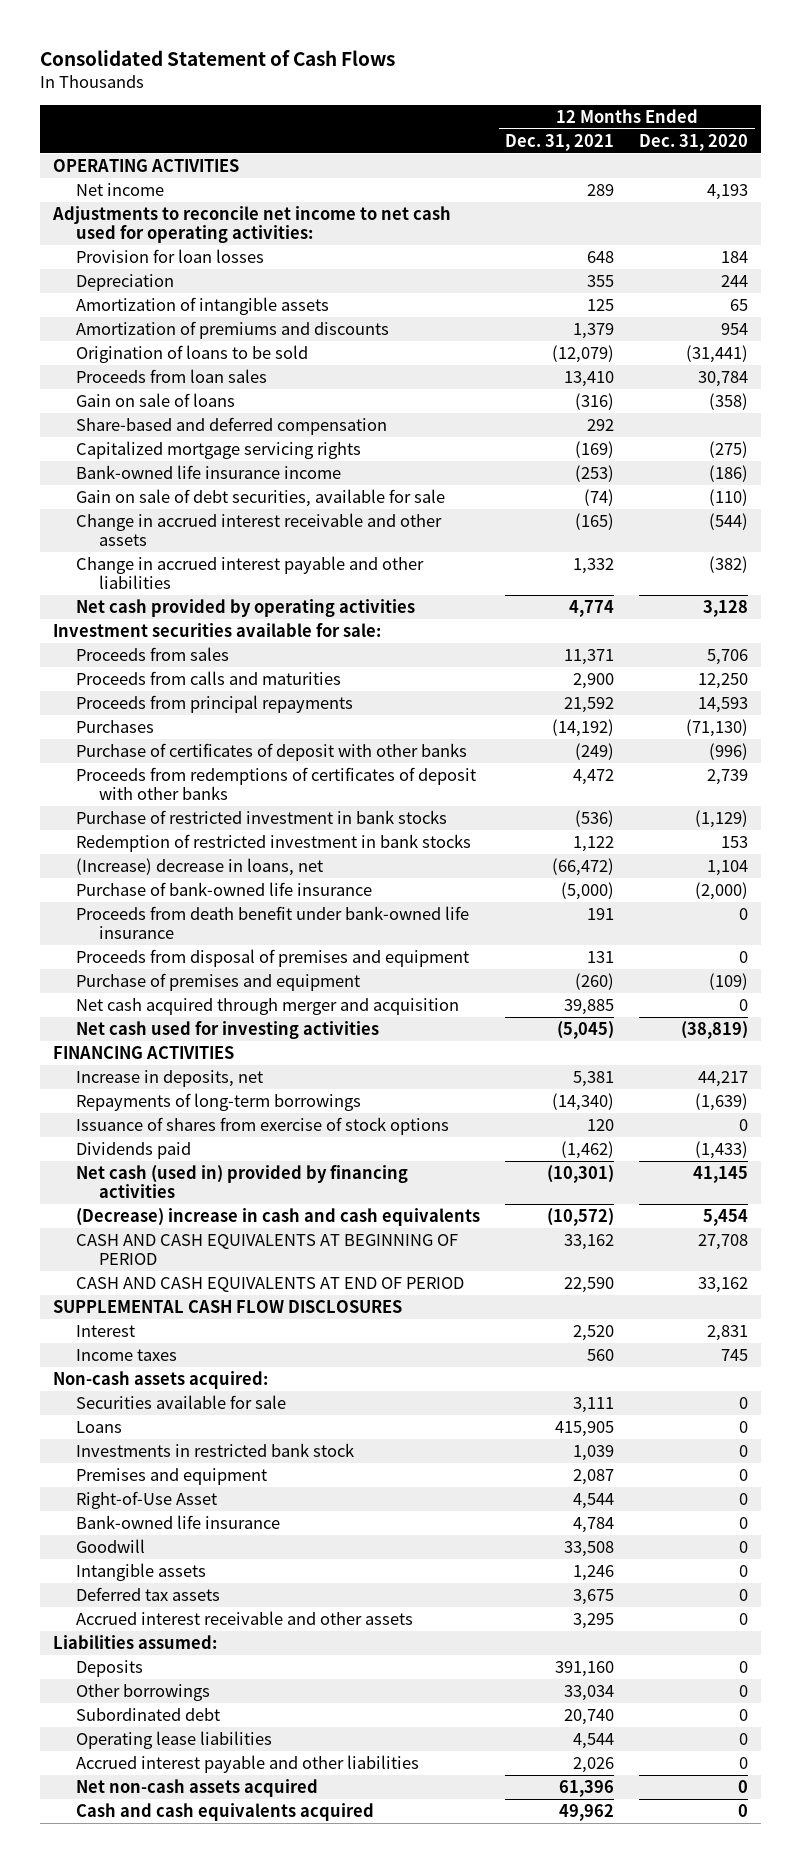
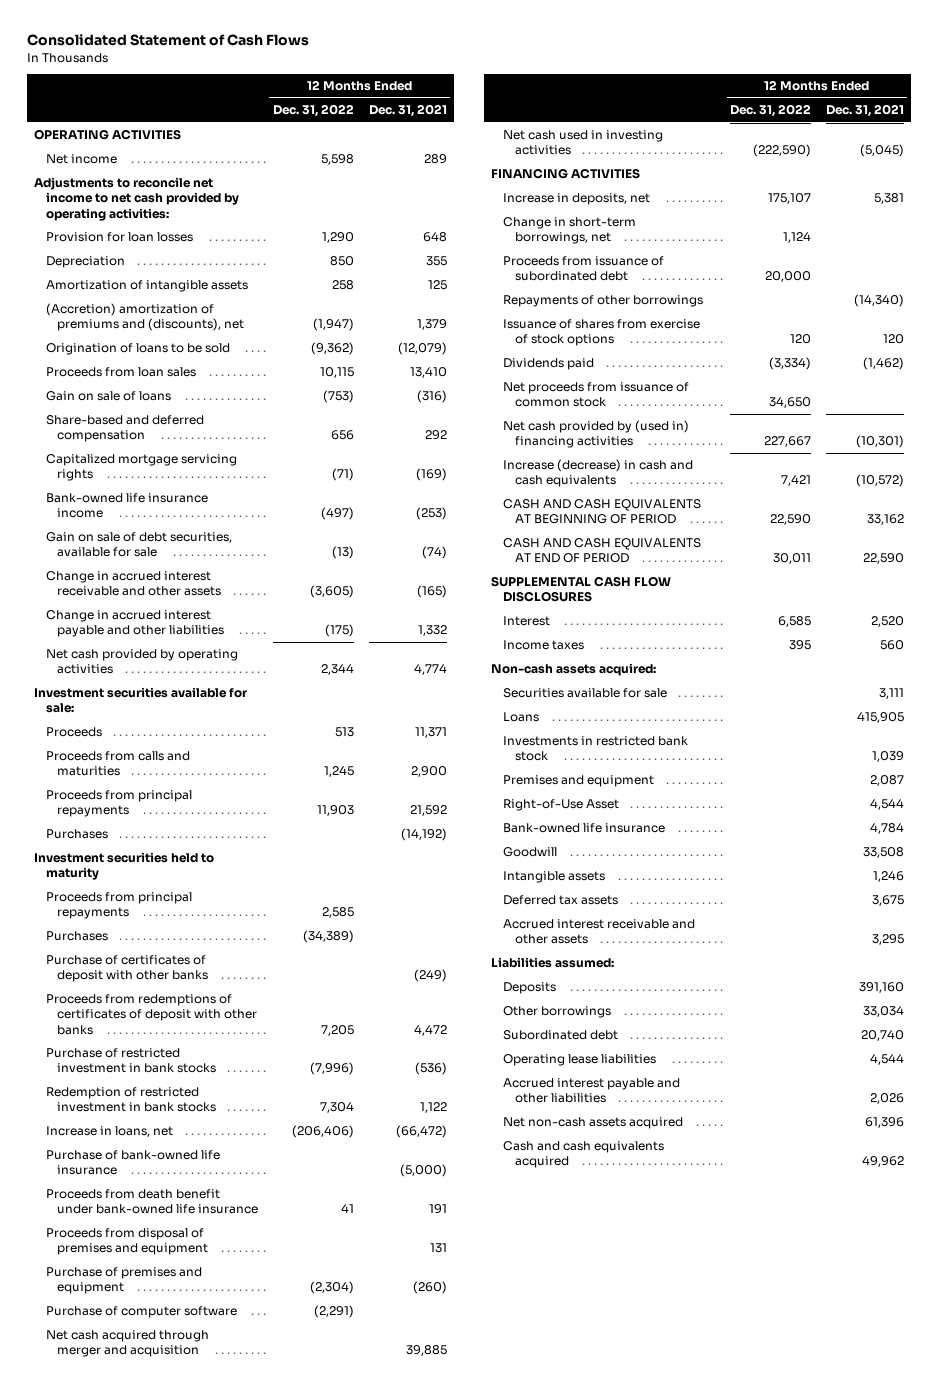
[639,134,749,152] Dec. 31, 2020 -> none
none -> [272,103,354,117] Dec. 31, 2022
[51,206,451,244] Adjustments to reconcile net income to net cash used for operating activities: -> [34,177,239,221] Adjustments to reconcile net income to net cash provided by operating activities:
[75,321,389,340] Amortization of premiums and discounts -> [45,303,245,332] (Accretion) amortization of premiums and (discounts), net
[75,647,229,662] Proceeds from sales -> [45,727,102,738] Proceeds
none -> [34,852,215,881] Investment securities held to maturity
none -> [45,892,192,920] Proceeds from principal repayments
none -> [45,931,108,942] Purchases
[75,858,323,877] (Increase) decrease in loans, net -> [45,1126,173,1138] Increase in loans, net
none -> [45,1306,237,1319] Purchase of computer software
[75,1021,379,1040] Net cash used for investing activities -> [502,130,663,156] Net cash used in investing activities
none -> [502,217,636,245] Change in short-term borrowings, net
none -> [502,256,664,282] Proceeds from issuance of subordinated debt
[75,1093,361,1112] Repayments of long-term borrowings -> [502,295,703,308] Repayments of other borrowings
none -> [502,382,689,408] Net proceeds from issuance of common stock
[75,1165,408,1199] Net cash (used in) provided by financing activities -> [502,420,689,449] Net cash provided by (used in) financing activities
[75,1208,480,1227] (Decrease) increase in cash and cash equivalents -> [502,459,693,488] Increase (decrease) in cash and cash equivalents

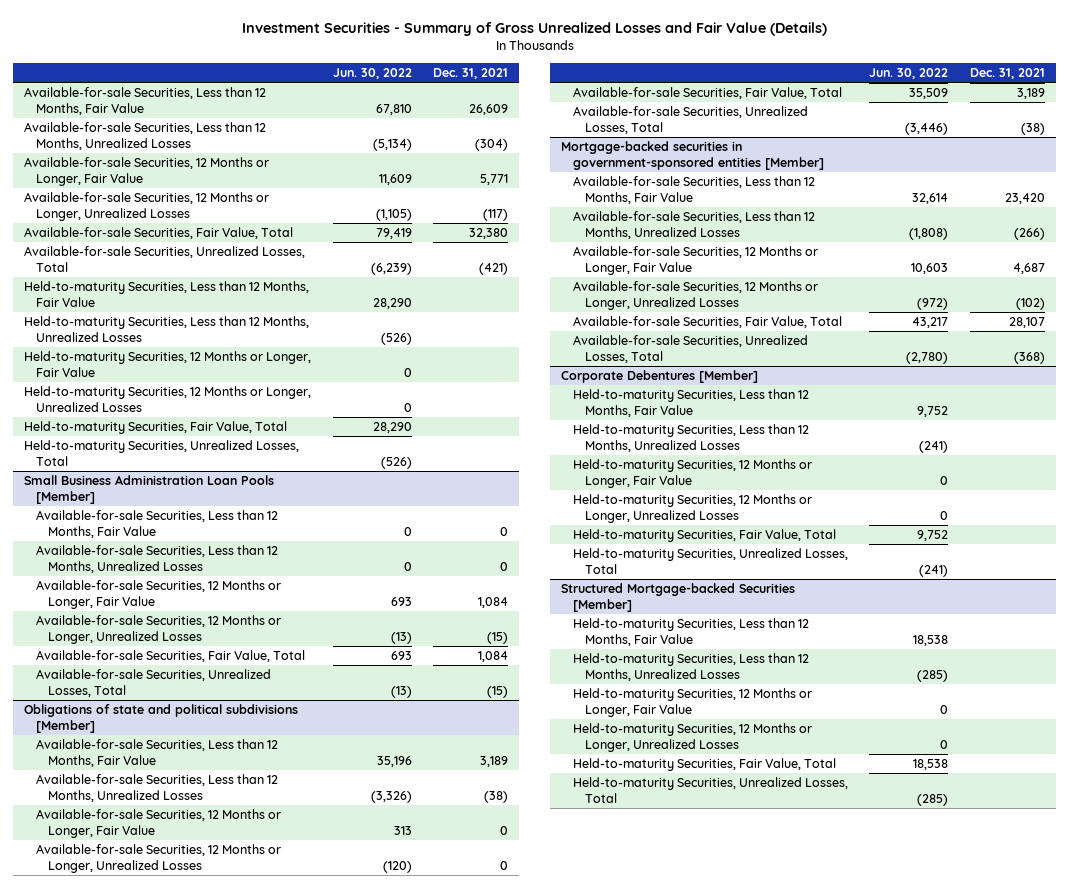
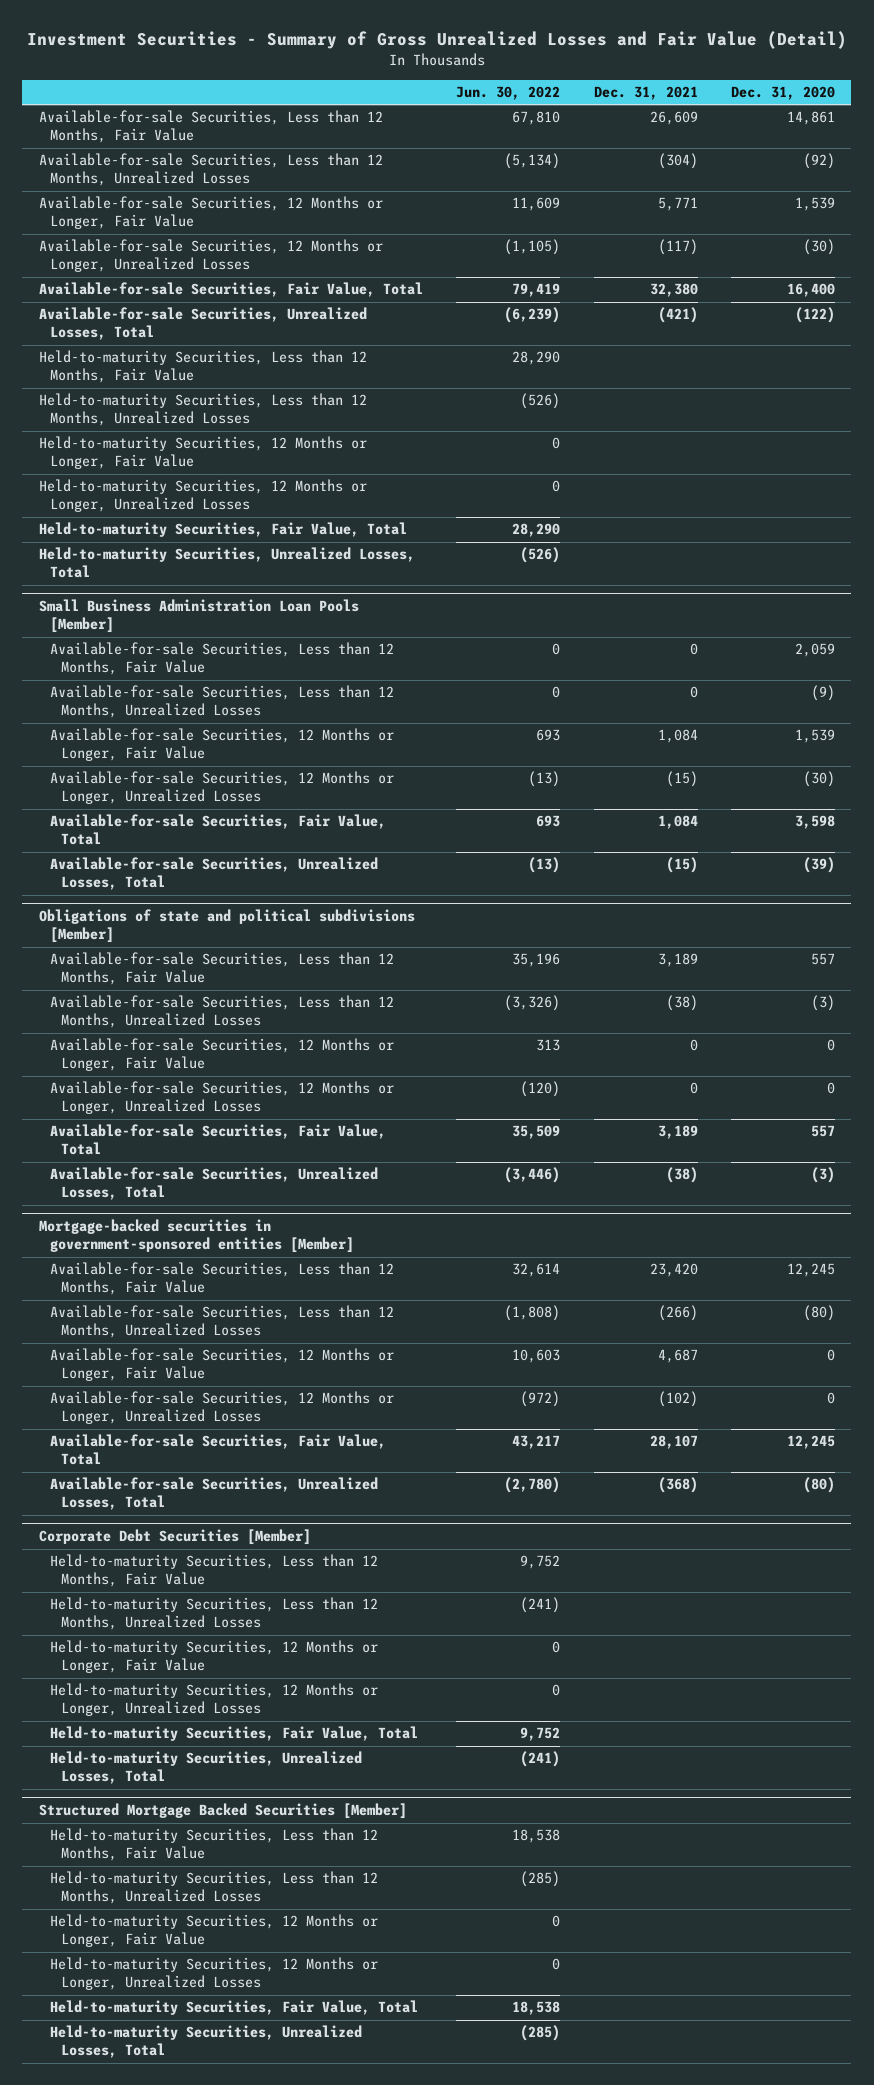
[241,22,827,37] Investment Securities - Summary of Gross Unrealized Losses and Fair Value (Details) -> [26,31,847,50] Investment Securities - Summary of Gross Unrealized Losses and Fair Value (Detail)
none -> [730,86,835,101] Dec. 31, 2020
[561,370,759,384] Corporate Debentures [Member] -> [38,1529,311,1546] Corporate Debt Securities [Member]
[561,583,796,613] Structured Mortgage-backed Securities [Member] -> [38,1803,407,1820] Structured Mortgage Backed Securities [Member]

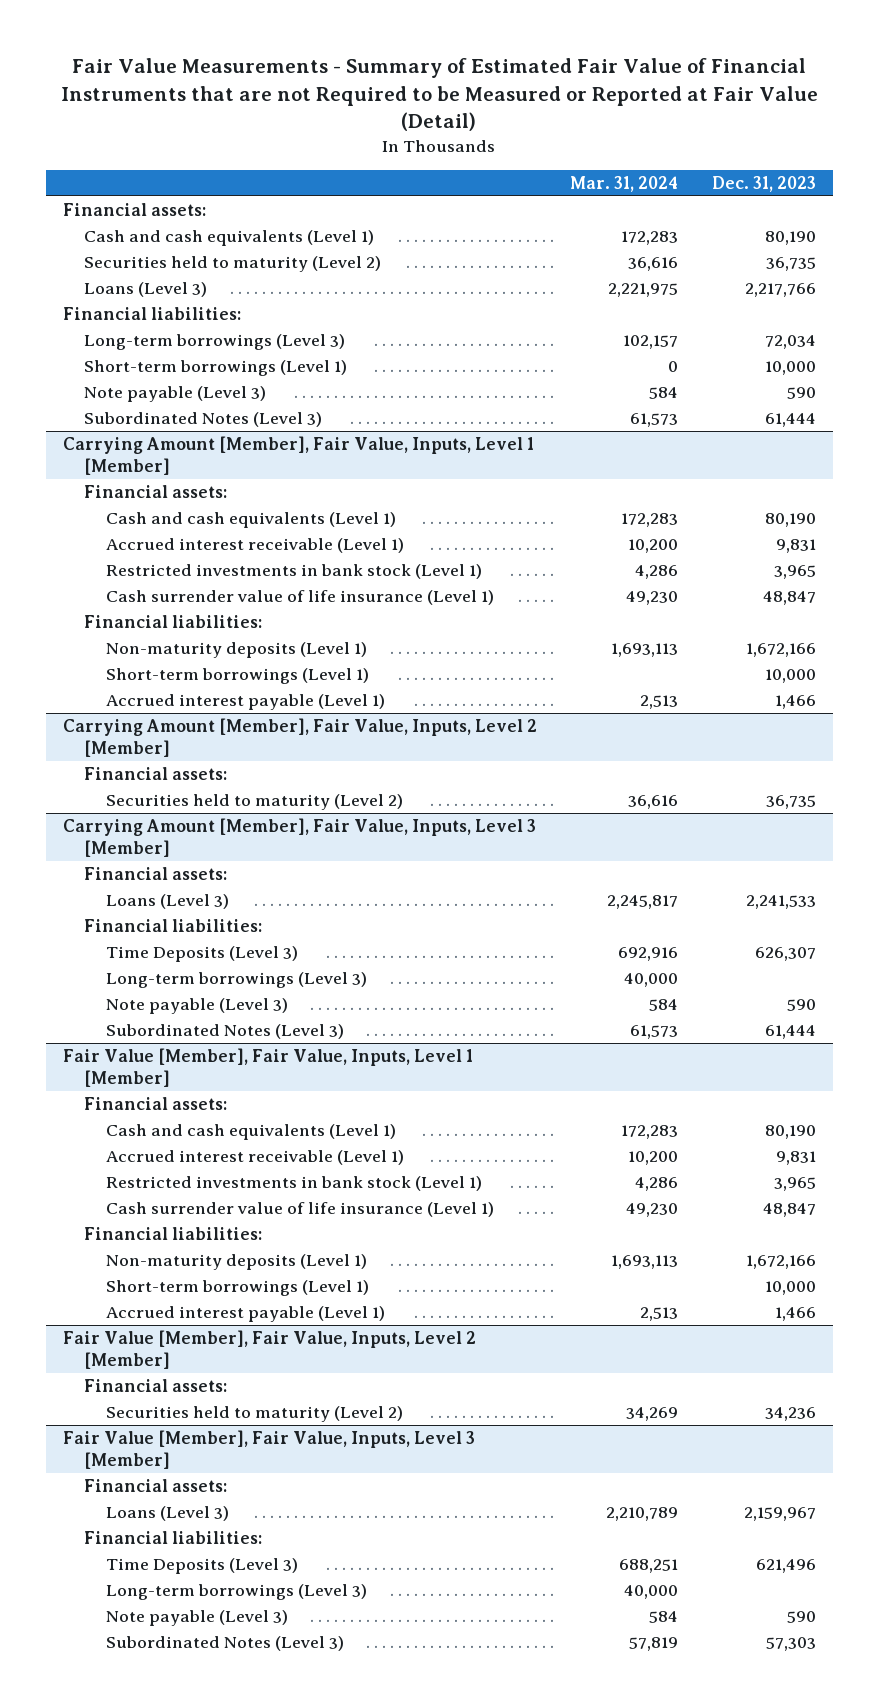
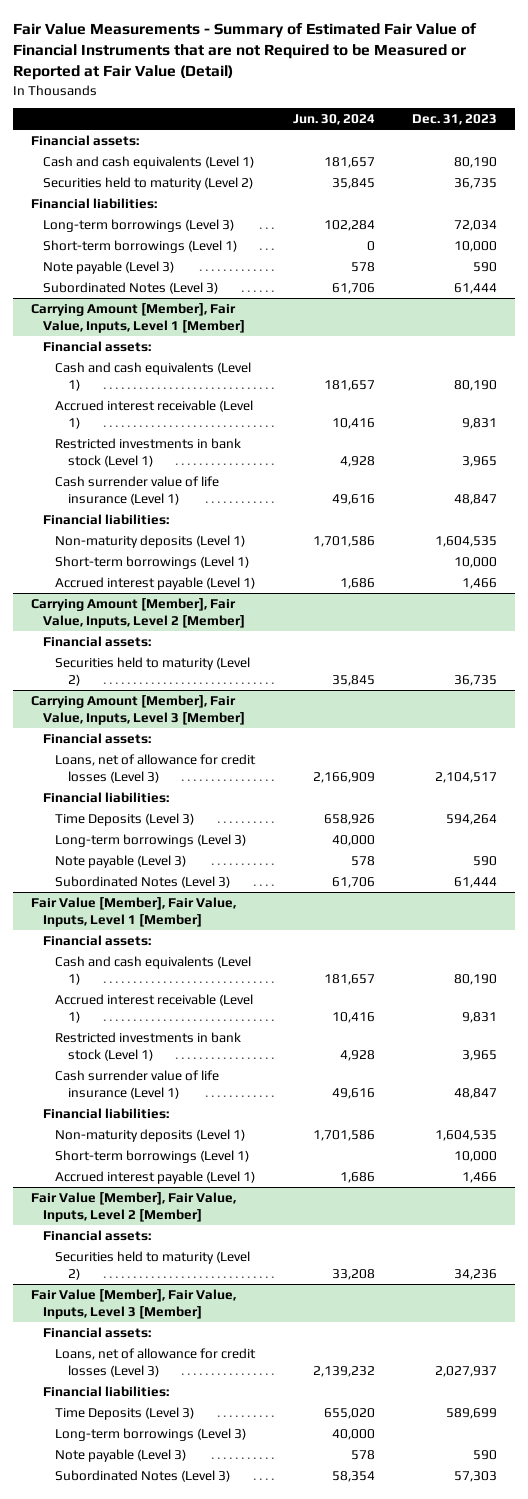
[570,175,679,192] Mar. 31, 2024 -> none
none -> [292,114,375,126] Jun. 30, 2024
[84,282,208,298] Loans (Level 3) -> none
[746,643,817,658] 1,672,166 -> [434,535,497,547] 1,604,535
[106,894,230,910] Loans (Level 3) -> none
none -> [55,753,257,784] Loans, net of allowance for credit losses (Level 3)
[755,947,817,962] 626,307 -> [445,813,497,825] 594,264
[746,1255,817,1270] 1,672,166 -> [434,1129,497,1141] 1,604,535
[106,1506,230,1522] Loans (Level 3) -> none
none -> [55,1347,257,1378] Loans, net of allowance for credit losses (Level 3)
[756,1559,817,1574] 621,496 -> [445,1407,497,1419] 589,699

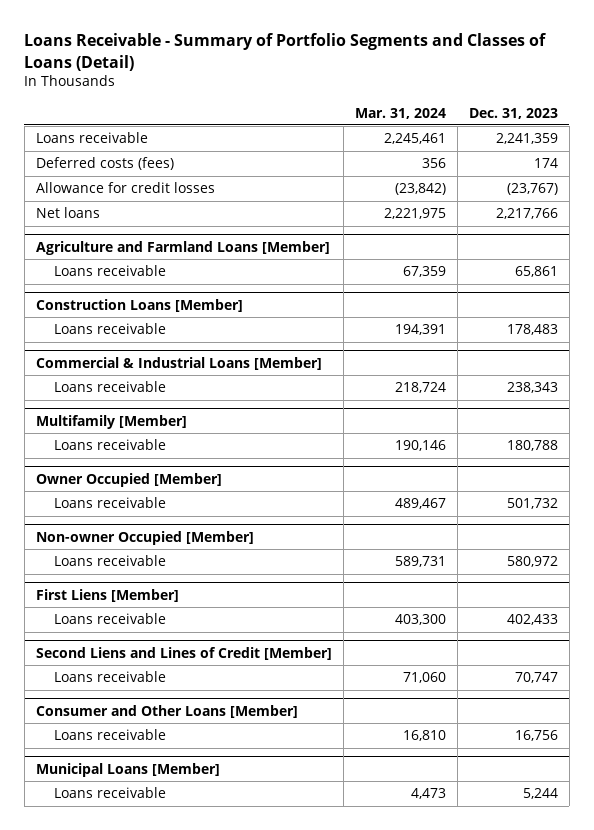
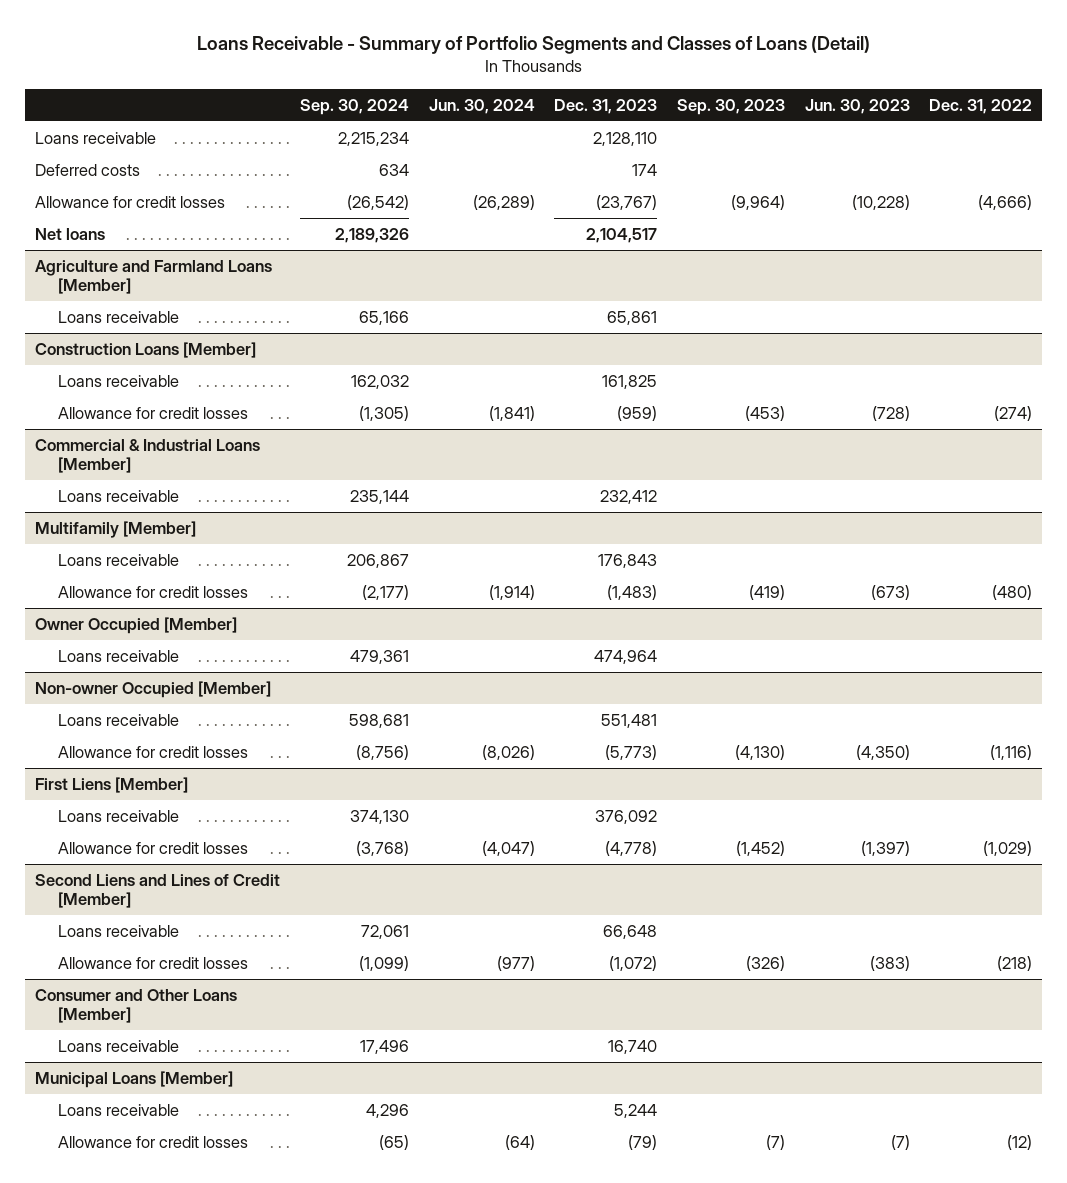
[354,107,446,119] Mar. 31, 2024 -> none
none -> [299,98,409,115] Sep. 30, 2024
none -> [428,98,535,114] Jun. 30, 2024
none -> [676,98,785,115] Sep. 30, 2023
none -> [804,98,910,114] Jun. 30, 2023
none -> [929,98,1033,114] Dec. 31, 2022
[495,133,558,145] 2,241,359 -> [593,131,658,146] 2,128,110
[35,157,174,171] Deferred costs (fees) -> [35,163,141,176] Deferred costs
[495,208,558,220] 2,217,766 -> [586,227,658,243] 2,104,517
[506,324,558,336] 178,483 -> [602,374,658,389] 161,825
none -> [58,406,249,419] Allowance for credit losses
[506,382,558,394] 238,343 -> [600,489,658,504] 232,412
[506,440,558,452] 180,788 -> [598,553,658,568] 176,843
none -> [58,585,249,598] Allowance for credit losses
[506,498,558,510] 501,732 -> [594,649,658,664] 474,964
[506,556,558,568] 580,972 -> [601,713,658,728] 551,481
none -> [58,745,249,758] Allowance for credit losses
[506,614,558,626] 402,433 -> [595,809,658,824] 376,092
none -> [58,841,249,854] Allowance for credit losses
[514,672,558,684] 70,747 -> [603,924,658,939] 66,648
none -> [58,956,249,969] Allowance for credit losses
[514,730,558,742] 16,756 -> [608,1039,658,1054] 16,740
none -> [58,1135,249,1148] Allowance for credit losses

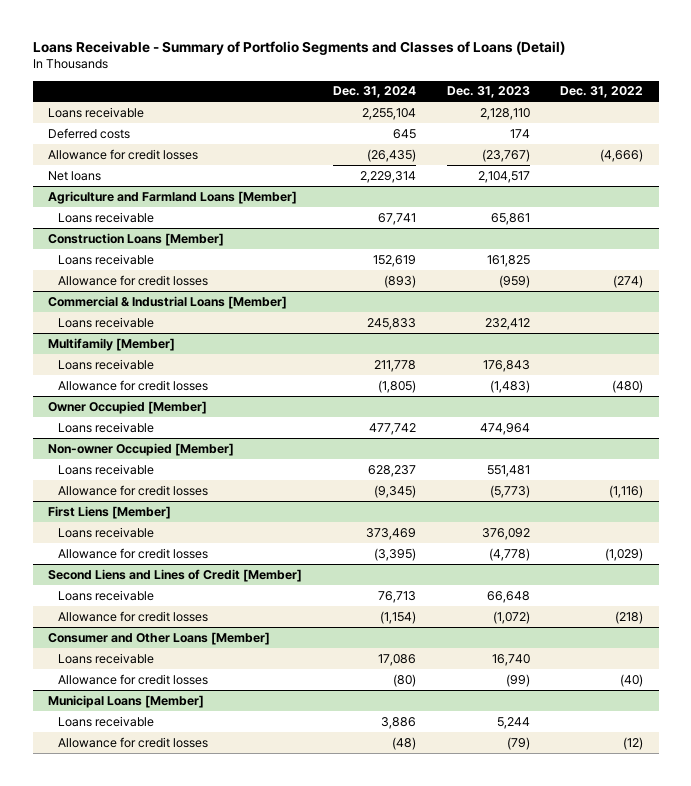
[299,98,409,115] Sep. 30, 2024 -> none
[428,98,535,114] Jun. 30, 2024 -> none
[676,98,785,115] Sep. 30, 2023 -> none
[804,98,910,114] Jun. 30, 2023 -> none
none -> [332,86,416,99] Dec. 31, 2024
none -> [58,673,209,685] Allowance for credit losses

